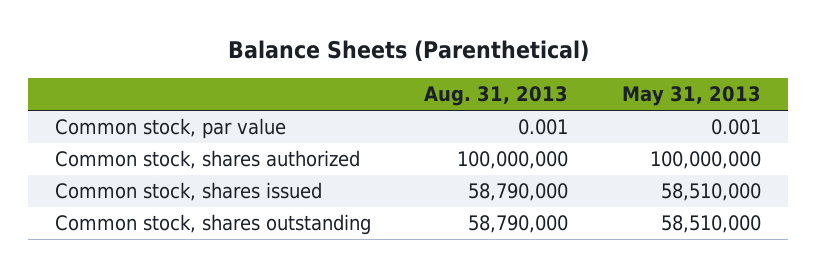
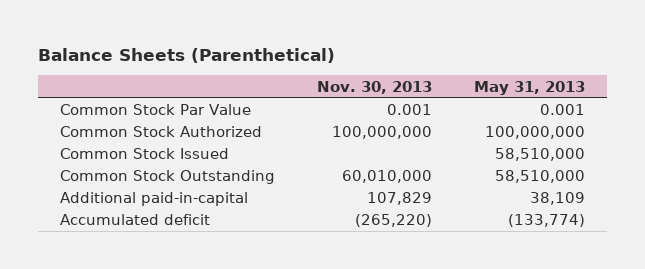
[424,86,569,107] Aug. 31, 2013 -> none
none -> [317,80,433,94] Nov. 30, 2013
[54,118,286,140] Common stock, par value -> [59,104,251,116] Common Stock Par Value
[54,150,360,170] Common stock, shares authorized -> [59,126,262,138] Common Stock Authorized
[54,182,322,202] Common stock, shares issued -> [59,148,229,160] Common Stock Issued
[54,214,371,236] Common stock, shares outstanding -> [59,170,275,185] Common Stock Outstanding
none -> [59,192,248,207] Additional paid-in-capital
none -> [59,214,210,226] Accumulated deficit

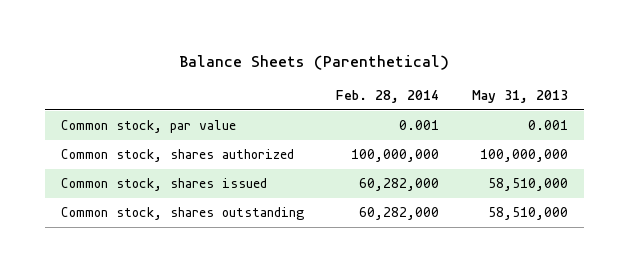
[317,80,433,94] Nov. 30, 2013 -> none
none -> [336,90,440,104] Feb. 28, 2014
[59,192,248,207] Additional paid-in-capital -> none
[59,214,210,226] Accumulated deficit -> none
[59,104,251,116] Common Stock Par Value -> [61,120,237,134] Common stock, par value
[59,126,262,138] Common Stock Authorized -> [61,149,295,163] Common stock, shares authorized
[59,148,229,160] Common Stock Issued -> [61,178,268,192] Common stock, shares issued
[59,170,275,185] Common Stock Outstanding -> [61,207,305,221] Common stock, shares outstanding

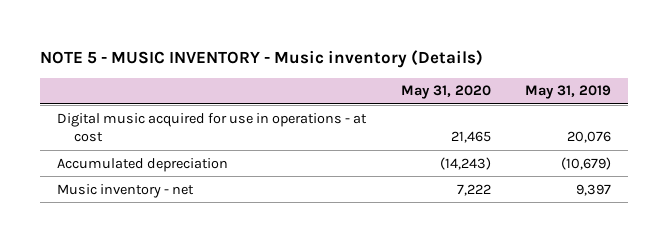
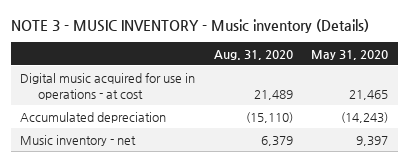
[40,49,484,68] NOTE 5 - MUSIC INVENTORY - Music inventory (Details) -> [10,18,369,33] NOTE 3 - MUSIC INVENTORY - Music inventory (Details)
[525,85,612,100] May 31, 2019 -> none
none -> [213,49,293,60] Aug. 31, 2020
[456,183,491,196] 7,222 -> [356,135,389,146] 9,397

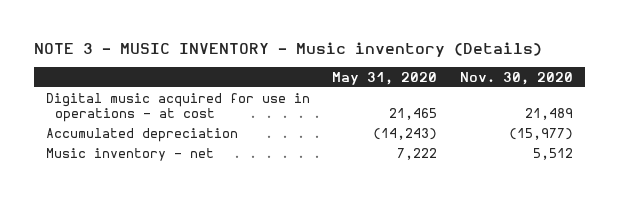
[213,49,293,60] Aug. 31, 2020 -> none
none -> [460,71,574,85] Nov. 30, 2020
[356,135,389,146] 9,397 -> [397,147,438,160] 7,222

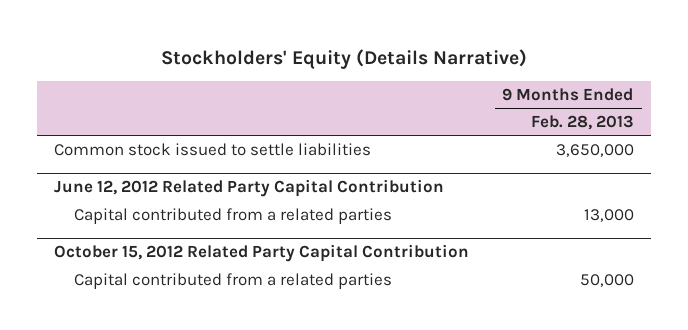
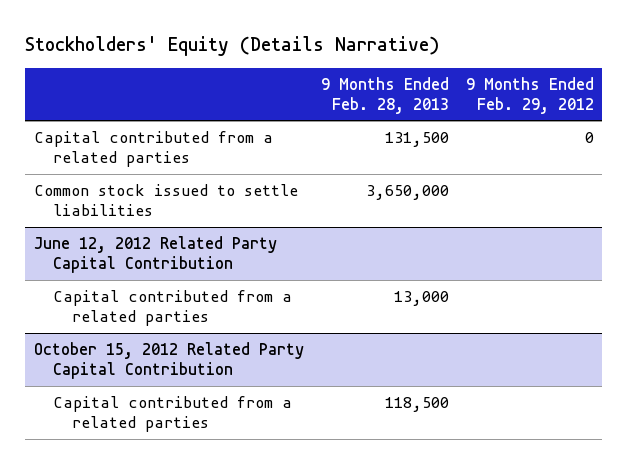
none -> [465,76,594,114] 9 Months Ended Feb. 29, 2012
none -> [33,131,273,168] Capital contributed from a related parties
[579,273,634,287] 50,000 -> [384,397,449,413] 118,500

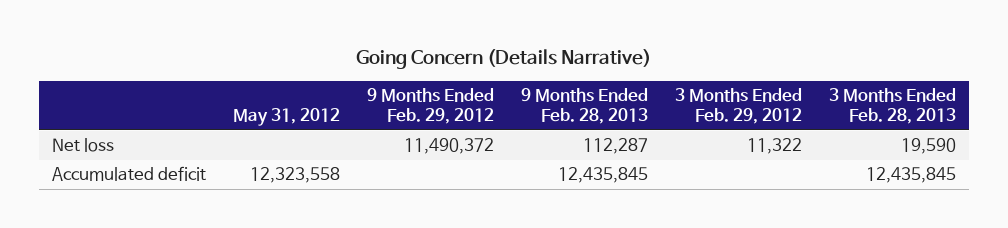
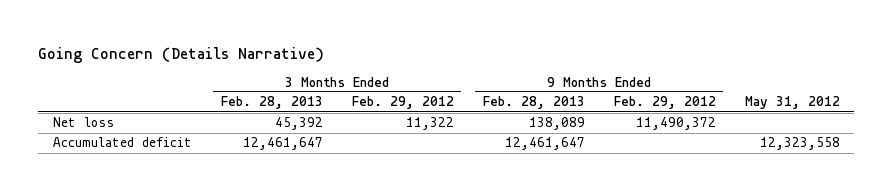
[582,138,648,155] 112,287 -> [528,117,585,131] 138,089
[900,138,956,155] 19,590 -> [274,117,323,131] 45,392
[557,167,648,184] 12,435,845 -> [504,137,585,151] 12,461,647
[865,167,956,184] 12,435,845 -> [242,137,323,151] 12,461,647

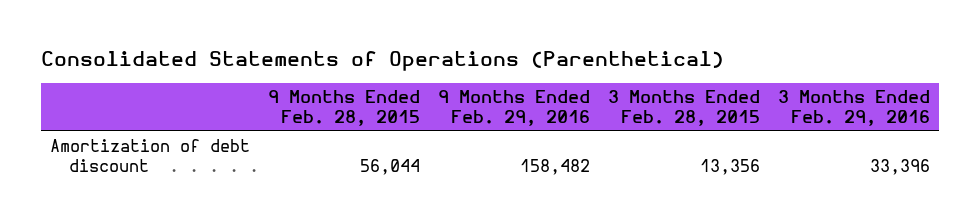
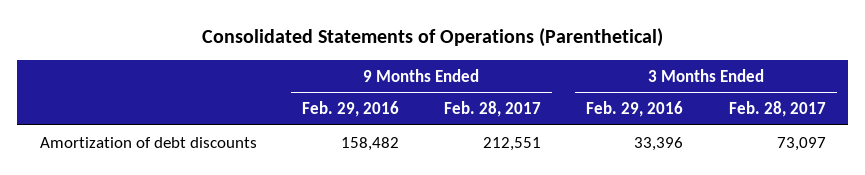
[267,90,420,126] 9 Months Ended Feb. 28, 2015 -> none
[607,90,760,126] 3 Months Ended Feb. 28, 2015 -> none
none -> [444,100,542,117] Feb. 28, 2017
none -> [728,100,826,117] Feb. 28, 2017
[49,139,250,172] Amortization of debt discount -> [39,136,257,148] Amortization of debt discounts

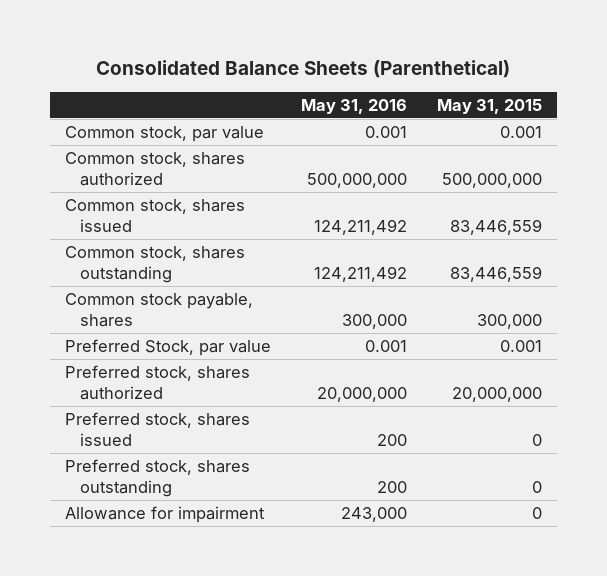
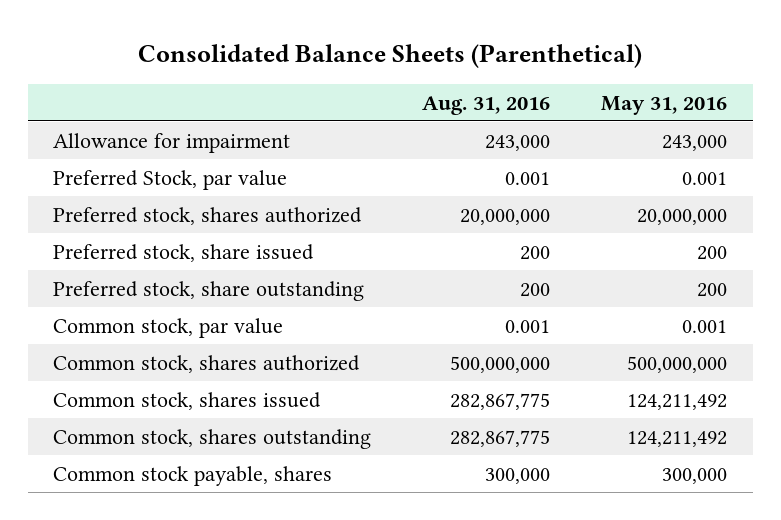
[436,98,542,114] May 31, 2015 -> none
none -> [422,95,551,115] Aug. 31, 2016
[64,505,265,523] Allowance for impairment -> [53,132,291,153] Allowance for impairment
[64,338,271,356] Preferred Stock, par value -> [53,169,288,190] Preferred Stock, par value
[64,364,250,400] Preferred stock, shares authorized -> [53,206,363,225] Preferred stock, shares authorized
none -> [53,243,315,262] Preferred stock, share issued
none -> [53,280,365,301] Preferred stock, share outstanding
[64,411,250,446] Preferred stock, shares issued -> none
[64,458,250,497] Preferred stock, shares outstanding -> none

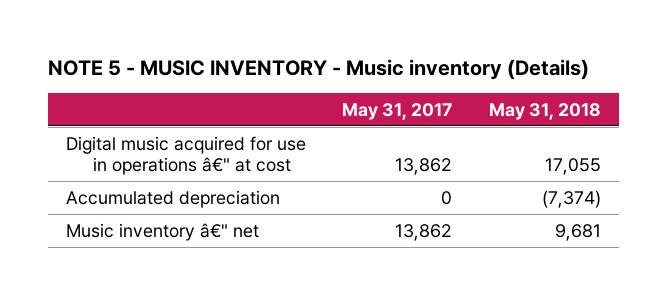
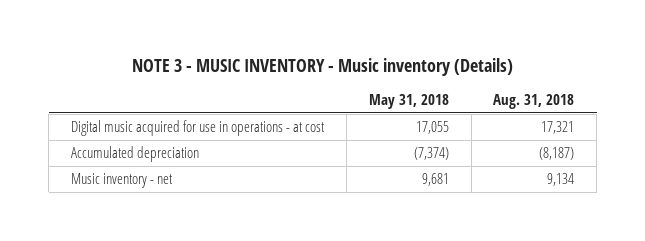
[47,59,589,81] NOTE 5 - MUSIC INVENTORY - Music inventory (Details) -> [131,58,513,77] NOTE 3 - MUSIC INVENTORY - Music inventory (Details)
[342,102,453,120] May 31, 2017 -> none
none -> [493,94,575,110] Aug. 31, 2018
[65,135,306,176] Digital music acquired for use in operations â€" at cost -> [70,120,325,137] Digital music acquired for use in operations - at cost
[65,222,259,241] Music inventory â€" net -> [70,173,173,189] Music inventory - net

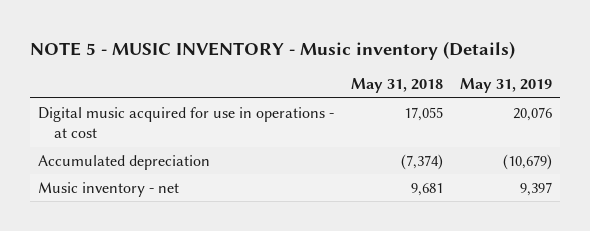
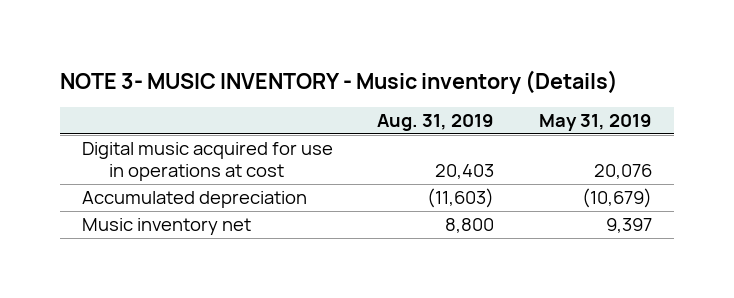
[30,40,516,60] NOTE 5 - MUSIC INVENTORY - Music inventory (Details) -> [59,69,618,94] NOTE 3- MUSIC INVENTORY - Music inventory (Details)
[351,78,444,94] May 31, 2018 -> none
none -> [377,114,495,132] Aug. 31, 2019
[38,106,335,139] Digital music acquired for use in operations - at cost -> [82,142,334,182] Digital music acquired for use in operations at cost
[38,181,180,197] Music inventory - net -> [82,218,252,236] Music inventory net

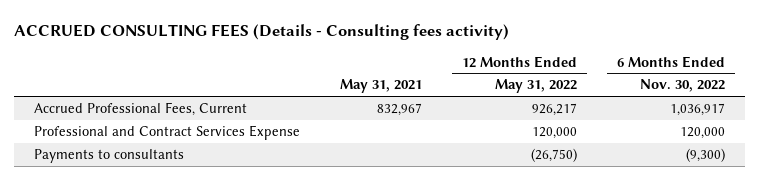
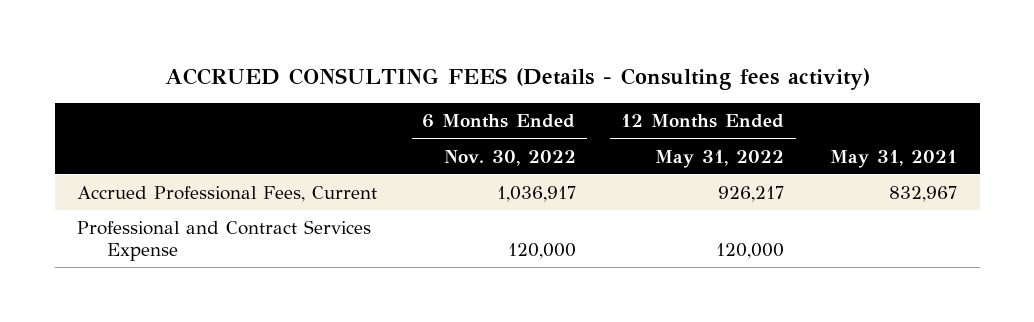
[34,149,185,164] Payments to consultants -> none

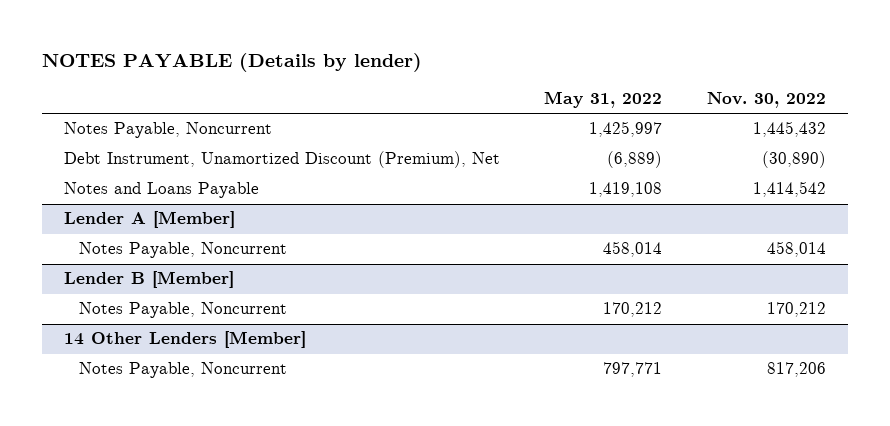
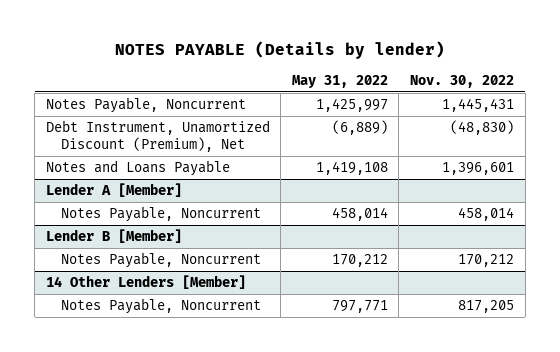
[752,121,826,138] 1,445,432 -> [442,98,515,113] 1,445,431
[761,151,826,169] (30,890) -> [450,120,515,136] (48,830)
[752,181,826,198] 1,414,542 -> [442,162,515,176] 1,396,601
[766,362,826,378] 817,206 -> [458,300,515,314] 817,205

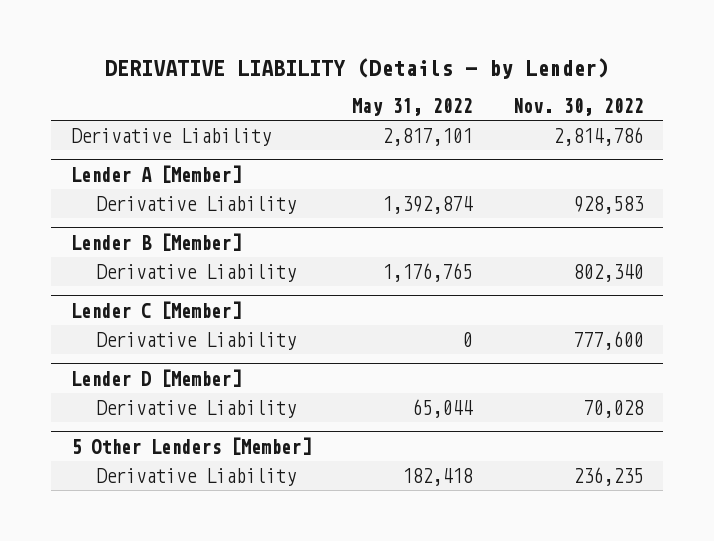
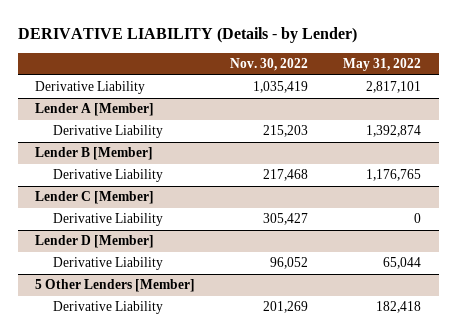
[552,126,643,146] 2,814,786 -> [253,81,309,94] 1,035,419
[572,195,644,214] 928,583 -> [263,125,309,138] 215,203
[572,263,643,282] 802,340 -> [263,169,309,182] 217,468
[572,330,643,350] 777,600 -> [263,213,309,226] 305,427
[582,399,644,418] 70,028 -> [270,257,309,270] 96,052
[572,466,643,486] 236,235 -> [263,301,309,314] 201,269

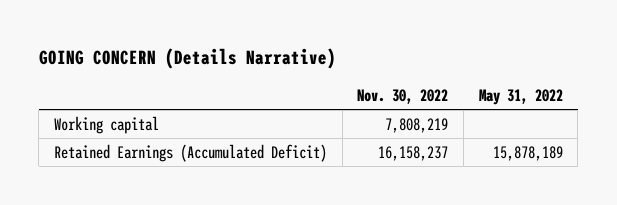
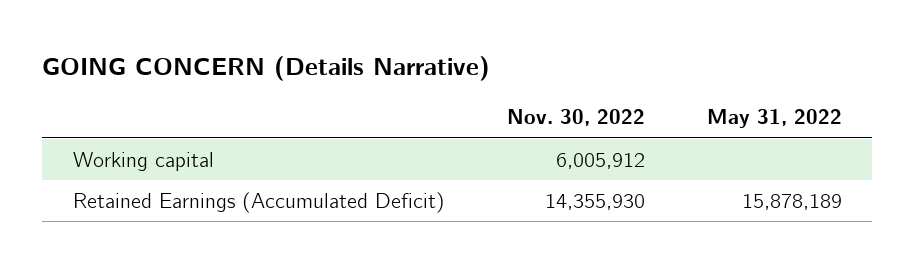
[385,117,449,133] 7,808,219 -> [555,152,645,169] 6,005,912
[378,145,449,161] 16,158,237 -> [544,193,645,210] 14,355,930

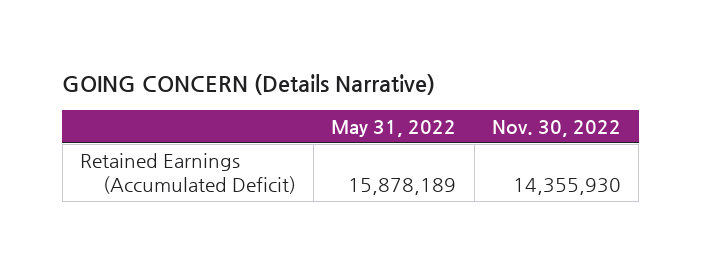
[73,151,215,171] Working capital -> none

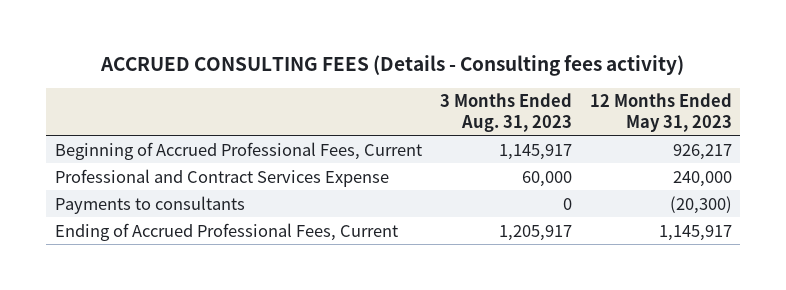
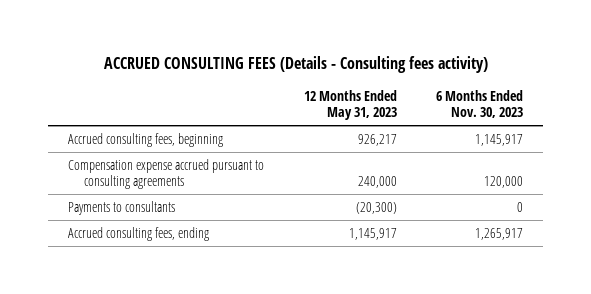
[439,93,572,132] 3 Months Ended Aug. 31, 2023 -> none
none -> [436,89,524,118] 6 Months Ended Nov. 30, 2023
[54,141,422,160] Beginning of Accrued Professional Fees, Current -> [67,132,223,147] Accrued consulting fees, beginning
[54,168,389,187] Professional and Contract Services Expense -> [67,158,264,189] Compensation expense accrued pursuant to consulting agreements
[54,222,398,241] Ending of Accrued Professional Fees, Current -> [67,226,209,241] Accrued consulting fees, ending

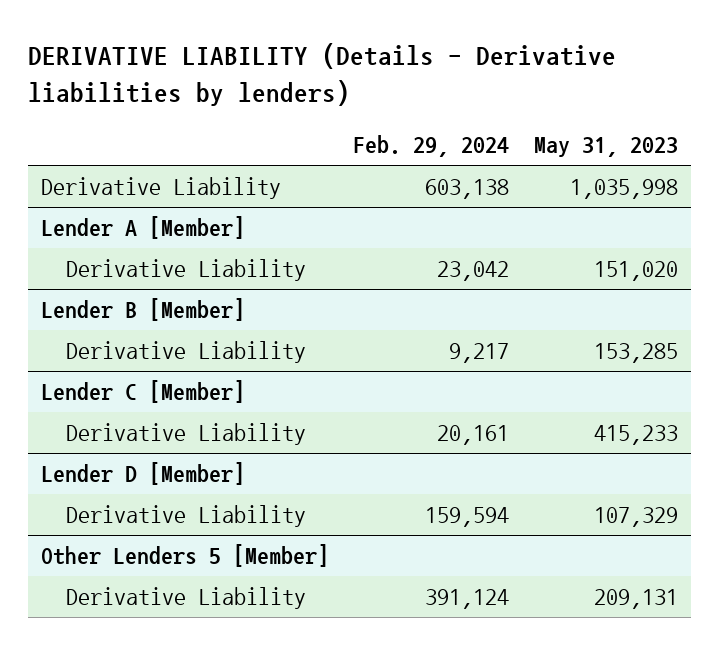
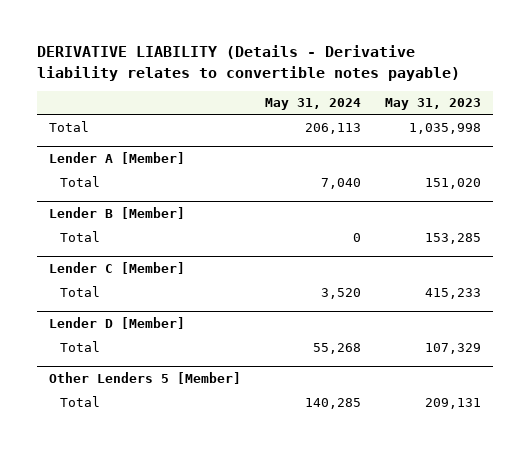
[28,43,617,106] DERIVATIVE LIABILITY (Details - Derivative liabilities by lenders) -> [36,45,460,81] DERIVATIVE LIABILITY (Details - Derivative liability relates to convertible notes payable)
[353,134,510,157] Feb. 29, 2024 -> none
none -> [264,98,361,111] May 31, 2024
[40,177,281,200] Derivative Liability -> [48,120,89,132] Total
[65,259,306,282] Derivative Liability -> [60,175,101,187] Total
[65,341,306,364] Derivative Liability -> [60,230,101,242] Total
[65,423,306,446] Derivative Liability -> [60,285,101,297] Total
[65,505,306,528] Derivative Liability -> [60,340,101,352] Total
[65,587,306,610] Derivative Liability -> [60,395,101,407] Total

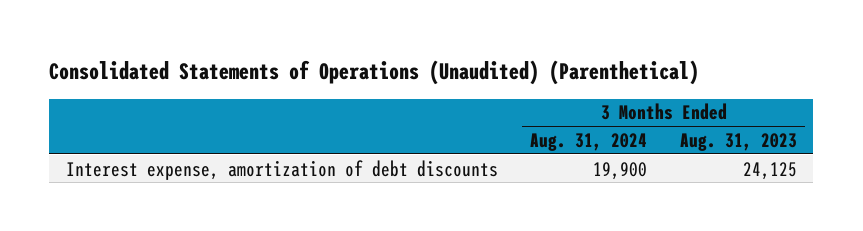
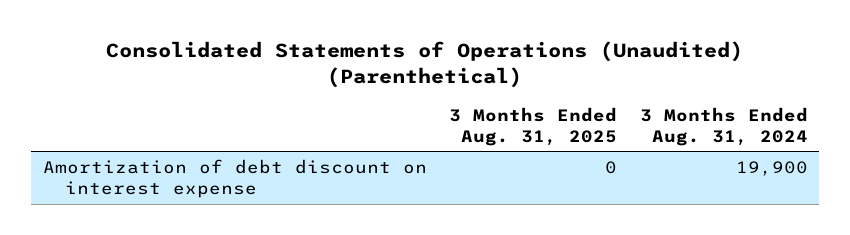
[679,132,797,151] Aug. 31, 2023 -> none
none -> [449,106,618,147] 3 Months Ended Aug. 31, 2025
[65,159,498,180] Interest expense, amortization of debt discounts -> [42,158,427,199] Amortization of debt discount on interest expense

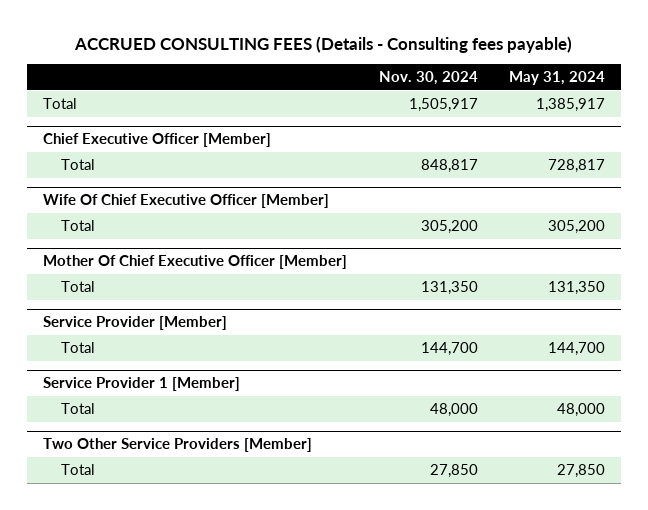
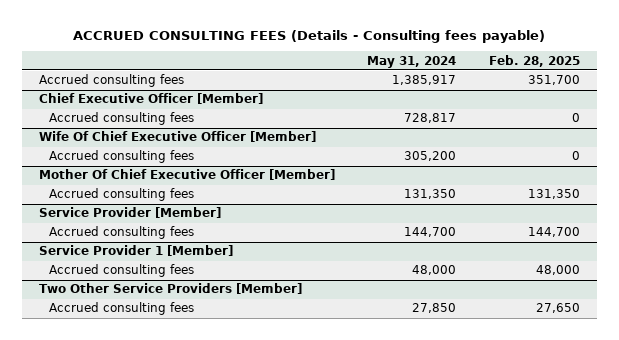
[378,71,478,86] Nov. 30, 2024 -> none
none -> [489,54,581,67] Feb. 28, 2025
[42,98,77,110] Total -> [38,74,184,88] Accrued consulting fees
[60,159,95,171] Total -> [48,112,194,126] Accrued consulting fees
[60,220,95,232] Total -> [48,150,194,164] Accrued consulting fees
[60,281,95,293] Total -> [48,188,194,202] Accrued consulting fees
[60,342,95,354] Total -> [48,226,194,240] Accrued consulting fees
[60,403,95,415] Total -> [48,264,194,278] Accrued consulting fees
[60,464,95,476] Total -> [48,302,194,316] Accrued consulting fees

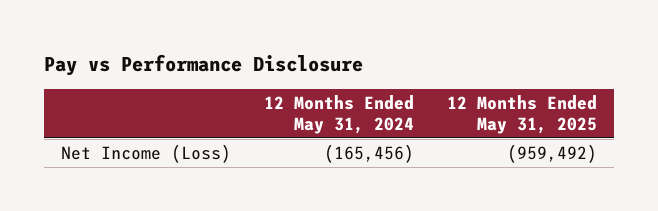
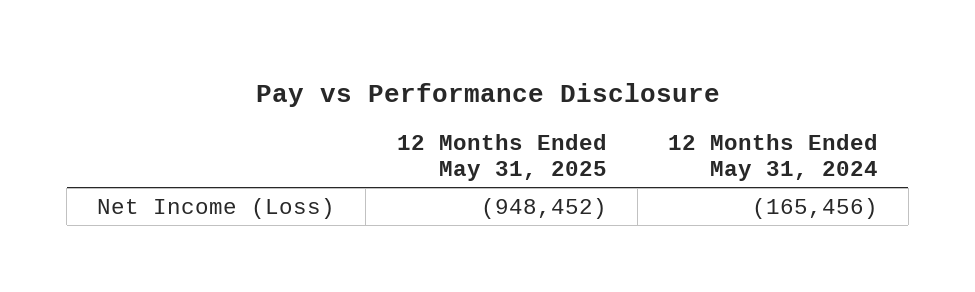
[507,144,598,164] (959,492) -> [480,197,607,219] (948,452)

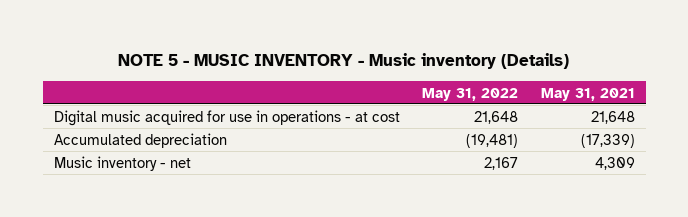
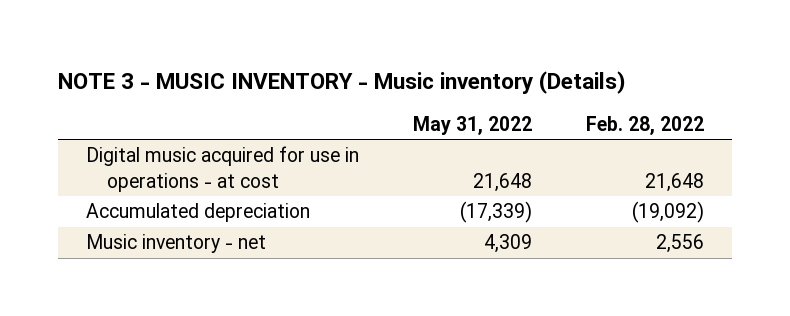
[118,52,570,69] NOTE 5 - MUSIC INVENTORY - Music inventory (Details) -> [58,70,627,94] NOTE 3 - MUSIC INVENTORY - Music inventory (Details)
[540,87,635,101] May 31, 2021 -> none
none -> [586,115,705,135] Feb. 28, 2022
[466,133,519,148] (19,481) -> [460,201,533,224] (17,339)
[484,156,519,170] 2,167 -> [484,234,533,254] 4,309

